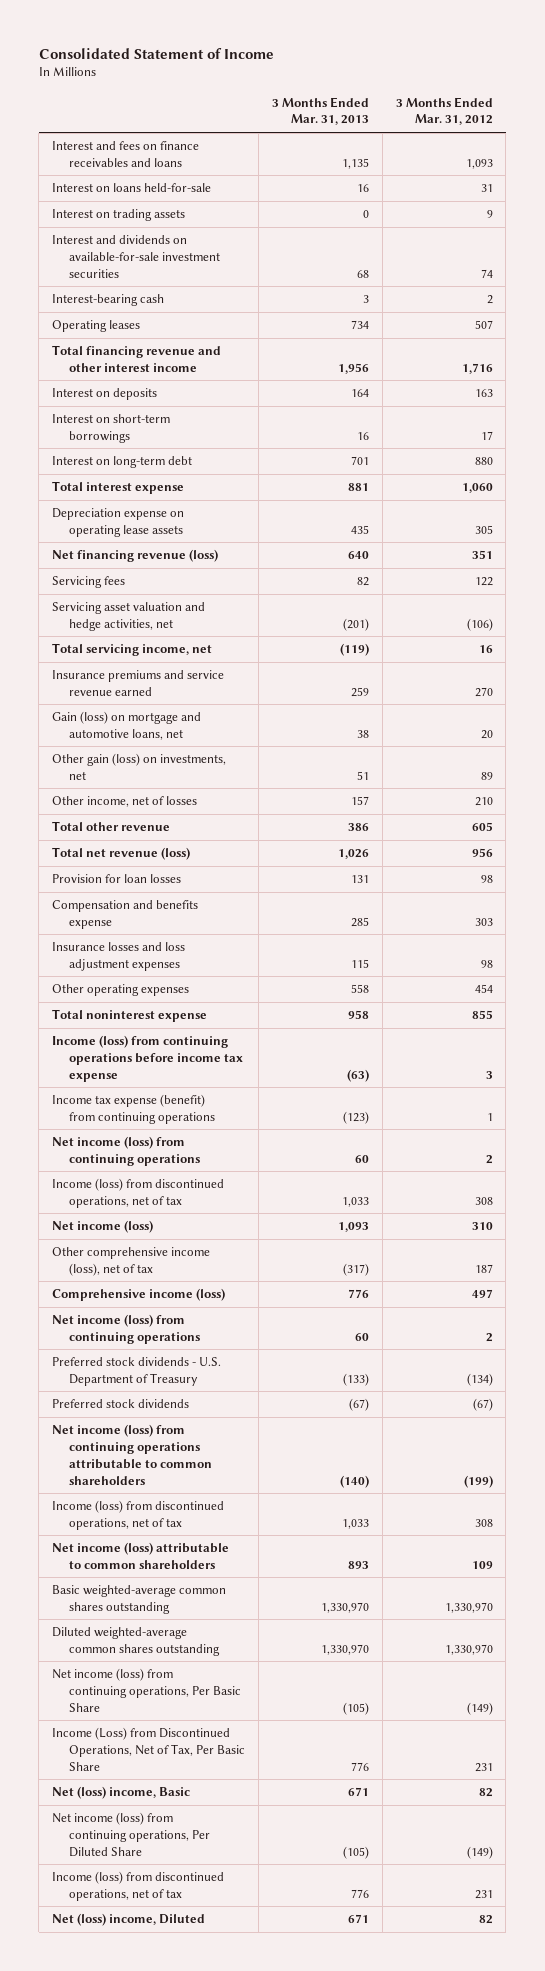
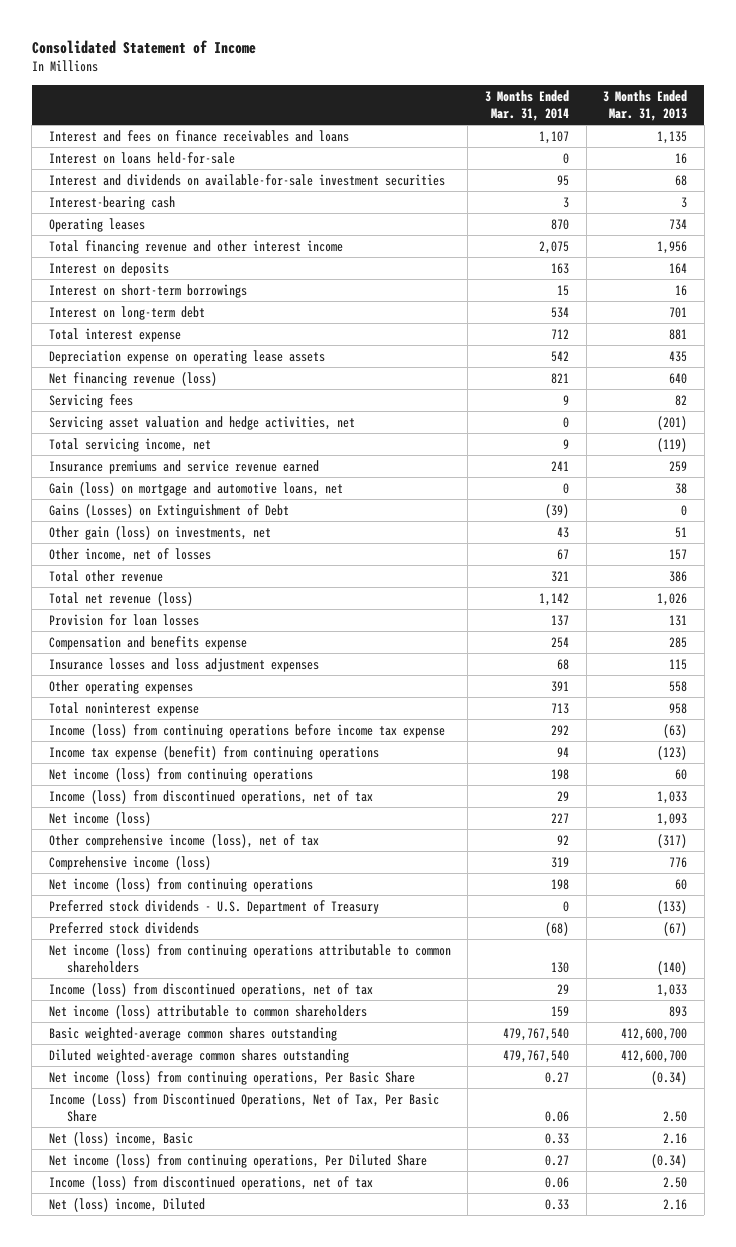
[395,96,493,126] 3 Months Ended Mar. 31, 2012 -> none
none -> [484,89,569,122] 3 Months Ended Mar. 31, 2014
[52,209,186,222] Interest on trading assets -> none
none -> [48,503,289,518] Gains (Losses) on Extinguishment of Debt
[320,1601,369,1613] 1,330,970 -> [621,1027,688,1041] 412,600,700
[320,1643,369,1655] 1,330,970 -> [621,1049,688,1063] 412,600,700
[342,1701,369,1715] (105) -> [651,1070,688,1085] (0.34)
[350,1761,369,1771] 776 -> [663,1111,688,1123] 2.50
[347,1787,369,1797] 671 -> [663,1132,688,1144] 2.16
[342,1845,369,1859] (105) -> [651,1153,688,1168] (0.34)
[350,1888,369,1898] 776 -> [663,1176,688,1188] 2.50
[347,1914,369,1924] 671 -> [663,1198,688,1210] 2.16

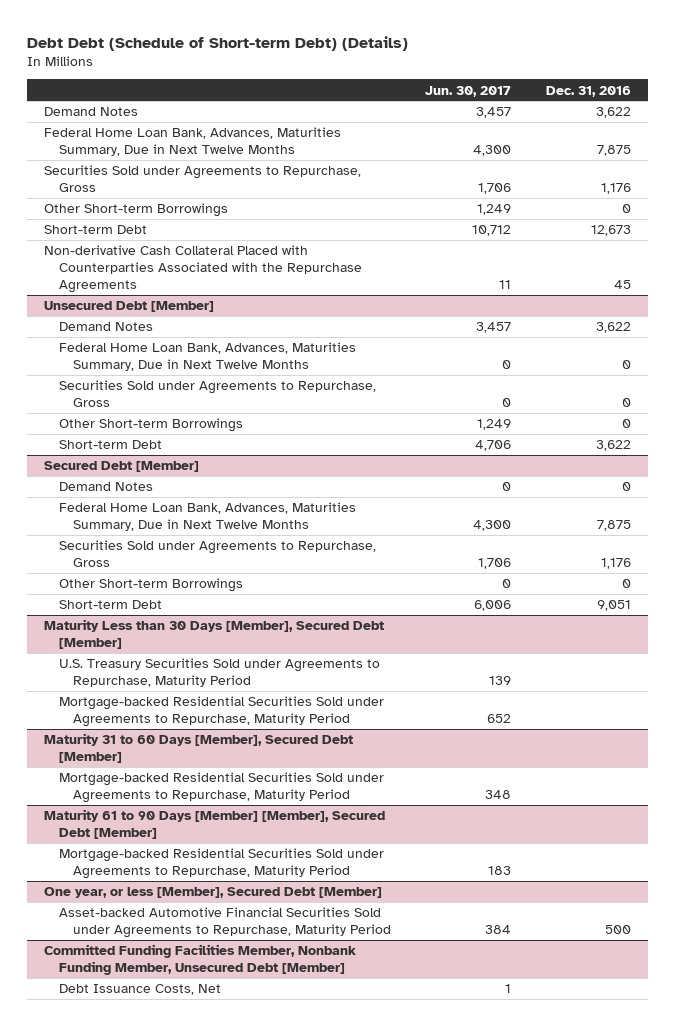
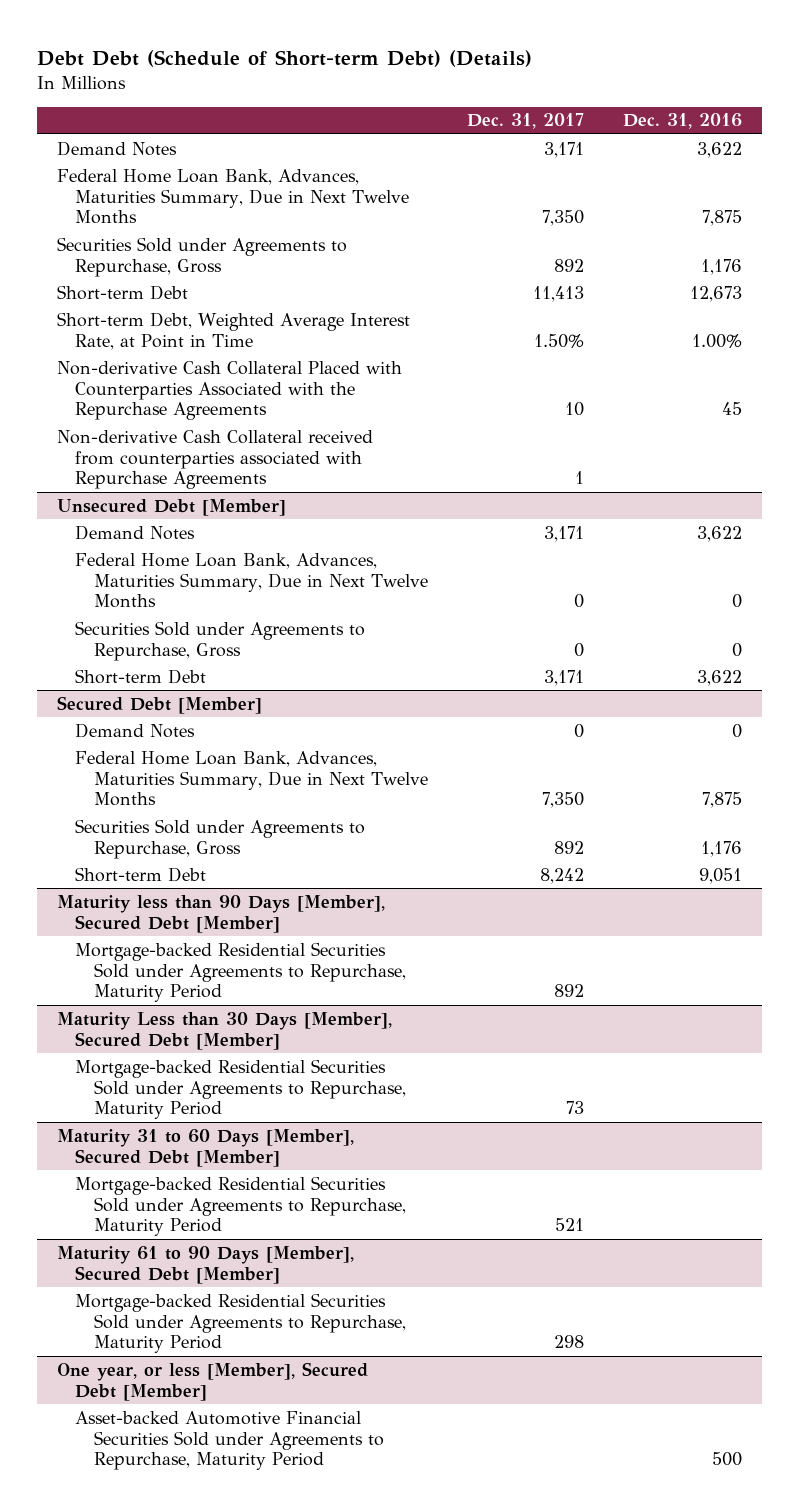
[425,85,512,97] Jun. 30, 2017 -> none
none -> [467,113,585,130] Dec. 31, 2017
[43,203,228,218] Other Short-term Borrowings -> none
none -> [56,311,410,350] Short-term Debt, Weighted Average Interest Rate, at Point in Time
none -> [56,429,373,490] Non-derivative Cash Collateral received from counterparties associated with Repurchase Agreements
[58,418,243,433] Other Short-term Borrowings -> none
[58,578,243,593] Other Short-term Borrowings -> none
none -> [56,894,385,933] Maturity less than 90 Days [Member], Secured Debt [Member]
none -> [75,941,406,1003] Mortgage-backed Residential Securities Sold under Agreements to Repurchase, Maturity Period
[58,658,380,688] U.S. Treasury Securities Sold under Agreements to Repurchase, Maturity Period -> none
[43,809,385,840] Maturity 61 to 90 Days [Member] [Member], Secured Debt [Member] -> [56,1245,354,1284] Maturity 61 to 90 Days [Member], Secured Debt [Member]
[43,944,356,976] Committed Funding Facilities Member, Nonbank Funding Member, Unsecured Debt [Member] -> none
[58,984,221,996] Debt Issuance Costs, Net -> none

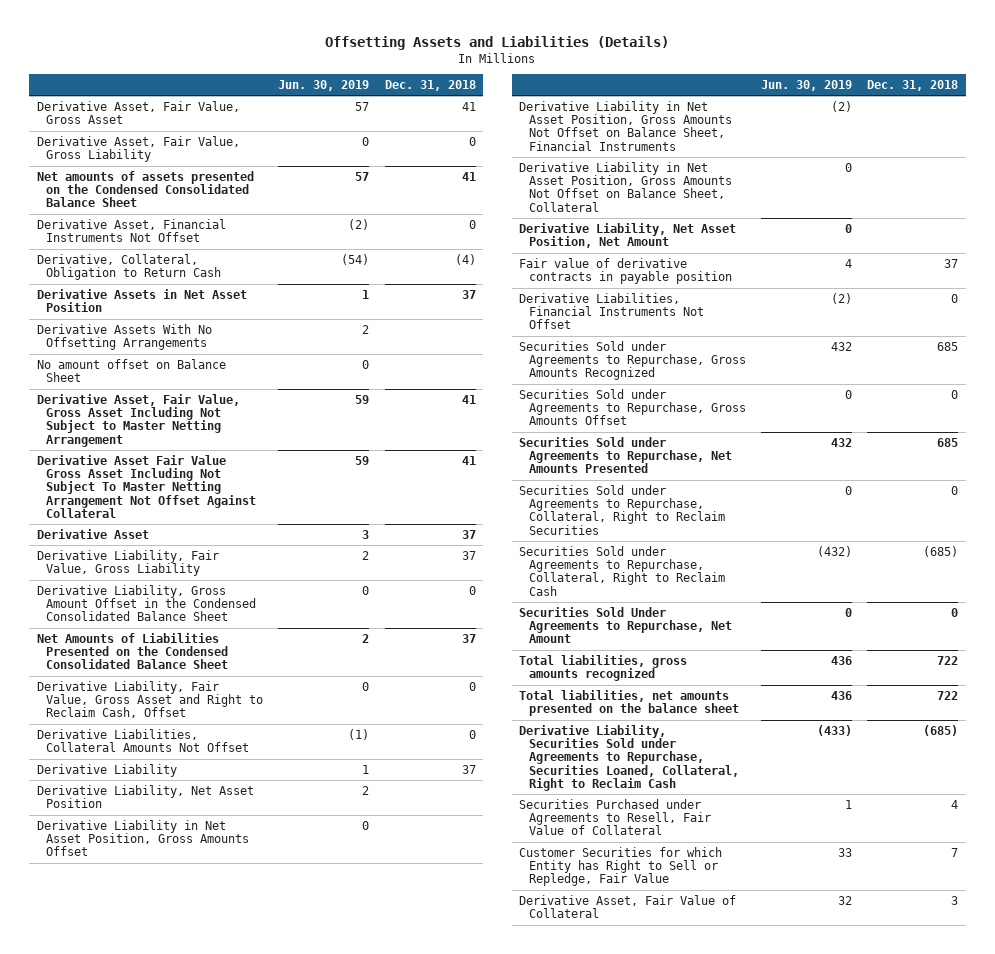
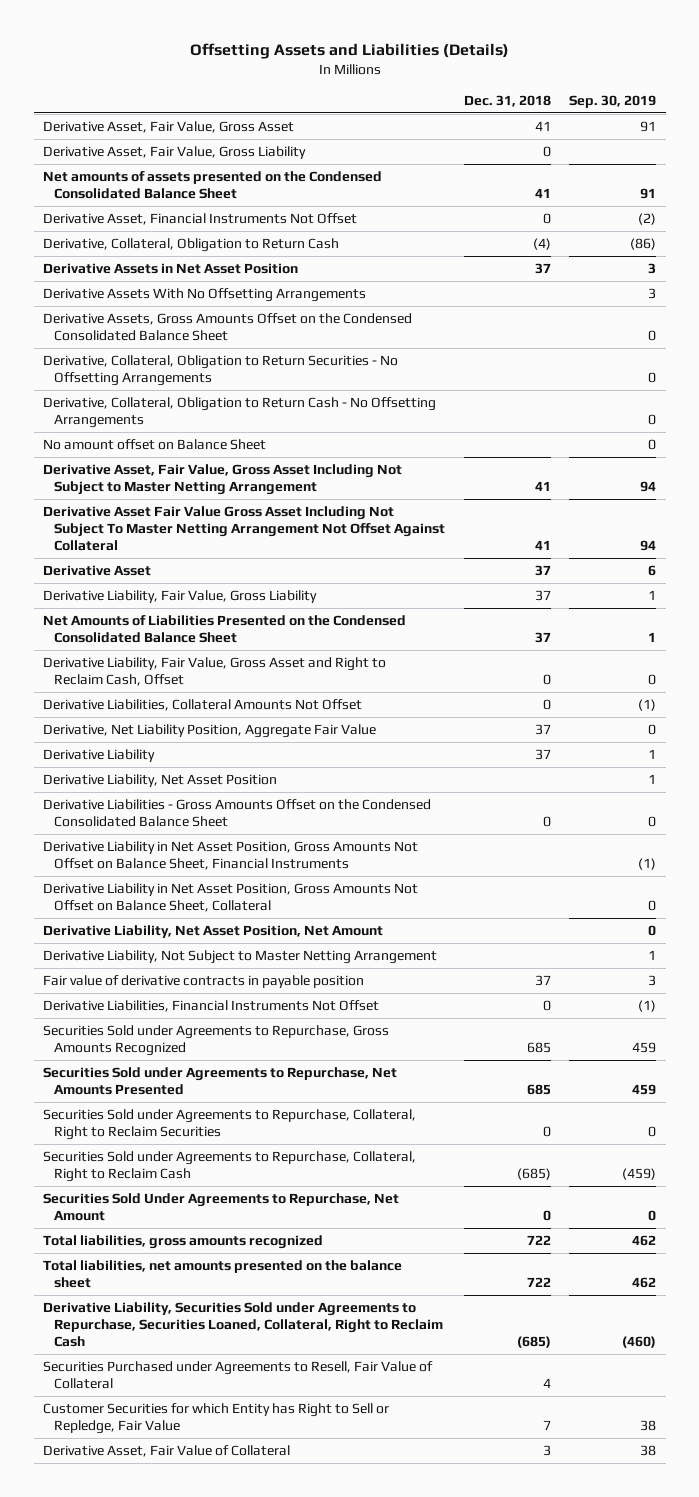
[278,80,370,92] Jun. 30, 2019 -> none
none -> [569,94,657,108] Sep. 30, 2019
none -> [42,312,412,342] Derivative Assets, Gross Amounts Offset on the Condensed Consolidated Balance Sheet
none -> [42,354,398,387] Derivative, Collateral, Obligation to Return Securities - No Offsetting Arrangements
none -> [42,396,436,429] Derivative, Collateral, Obligation to Return Cash - No Offsetting Arrangements
[36,584,257,622] Derivative Liability, Gross Amount Offset in the Condensed Consolidated Balance Sheet -> none
none -> [42,723,376,738] Derivative, Net Liability Position, Aggregate Fair Value
[36,819,250,857] Derivative Liability in Net Asset Position, Gross Amounts Offset -> none
none -> [42,798,431,828] Derivative Liabilities - Gross Amounts Offset on the Condensed Consolidated Balance Sheet
none -> [42,949,437,964] Derivative Liability, Not Subject to Master Netting Arrangement
[519,388,747,426] Securities Sold under Agreements to Repurchase, Gross Amounts Offset -> none

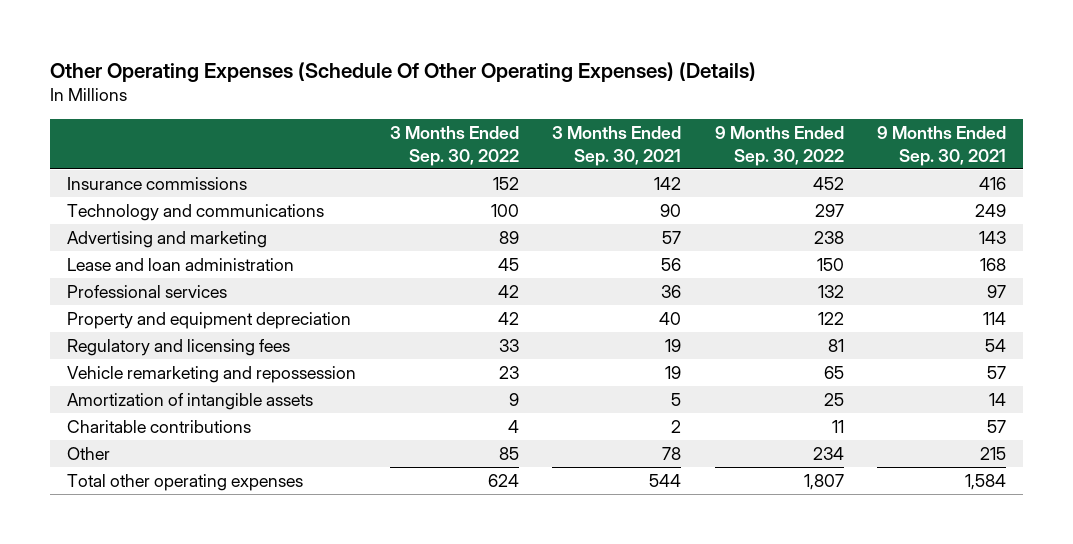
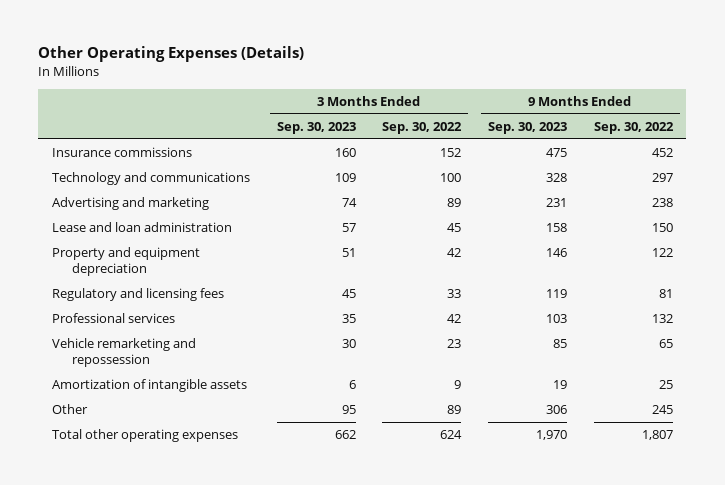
[50,61,757,82] Other Operating Expenses (Schedule Of Other Operating Expenses) (Details) -> [38,46,305,63] Other Operating Expenses (Details)
[552,125,682,166] 3 Months Ended Sep. 30, 2021 -> none
[877,125,1007,166] 9 Months Ended Sep. 30, 2021 -> none
none -> [276,121,356,134] Sep. 30, 2023
none -> [488,121,568,134] Sep. 30, 2023
[66,284,227,298] Professional services -> [51,313,175,324] Professional services
[66,419,251,433] Charitable contributions -> none
[498,446,519,460] 85 -> [447,405,462,415] 89
[812,446,844,460] 234 -> [651,405,673,415] 245

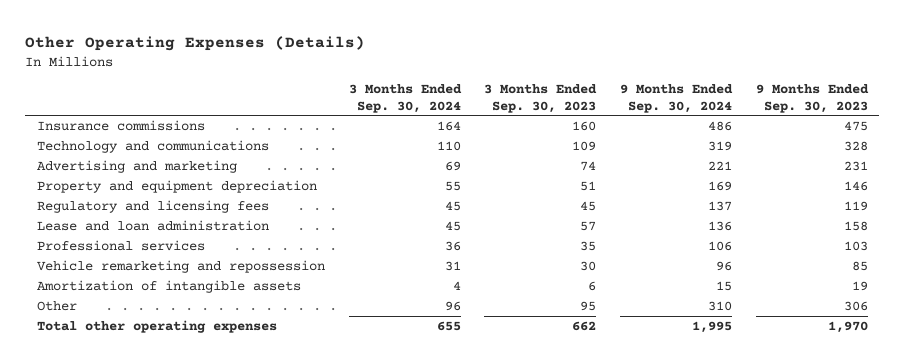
[382,121,463,134] Sep. 30, 2022 -> none
[593,121,674,134] Sep. 30, 2022 -> none
none -> [348,84,462,113] 3 Months Ended Sep. 30, 2024
none -> [619,84,733,113] 9 Months Ended Sep. 30, 2024
[51,222,232,233] Lease and loan administration -> [37,219,270,231] Lease and loan administration

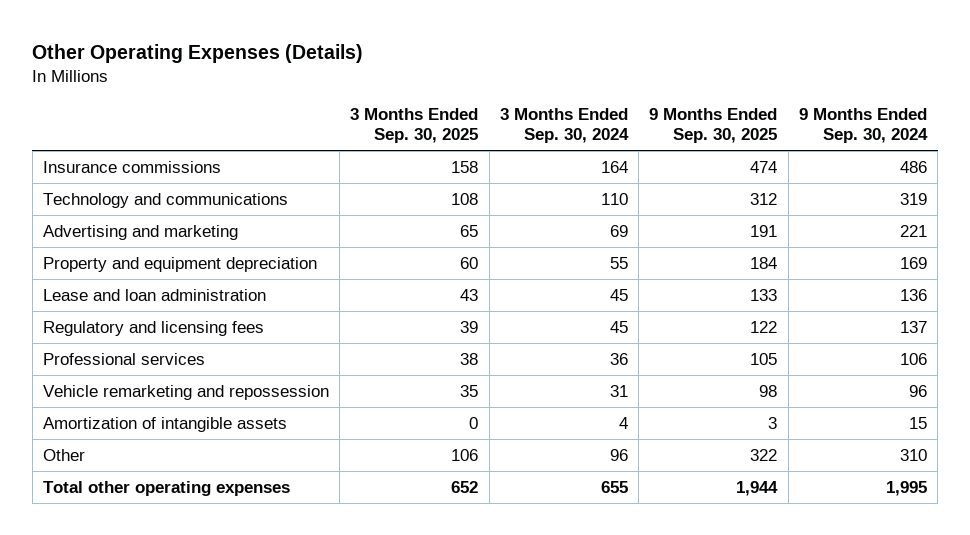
[484,84,598,113] 3 Months Ended Sep. 30, 2023 -> none
[755,84,869,113] 9 Months Ended Sep. 30, 2023 -> none
none -> [350,108,479,144] 3 Months Ended Sep. 30, 2025
none -> [649,108,778,144] 9 Months Ended Sep. 30, 2025
[37,199,270,213] Regulatory and licensing fees -> [42,320,264,336] Regulatory and licensing fees

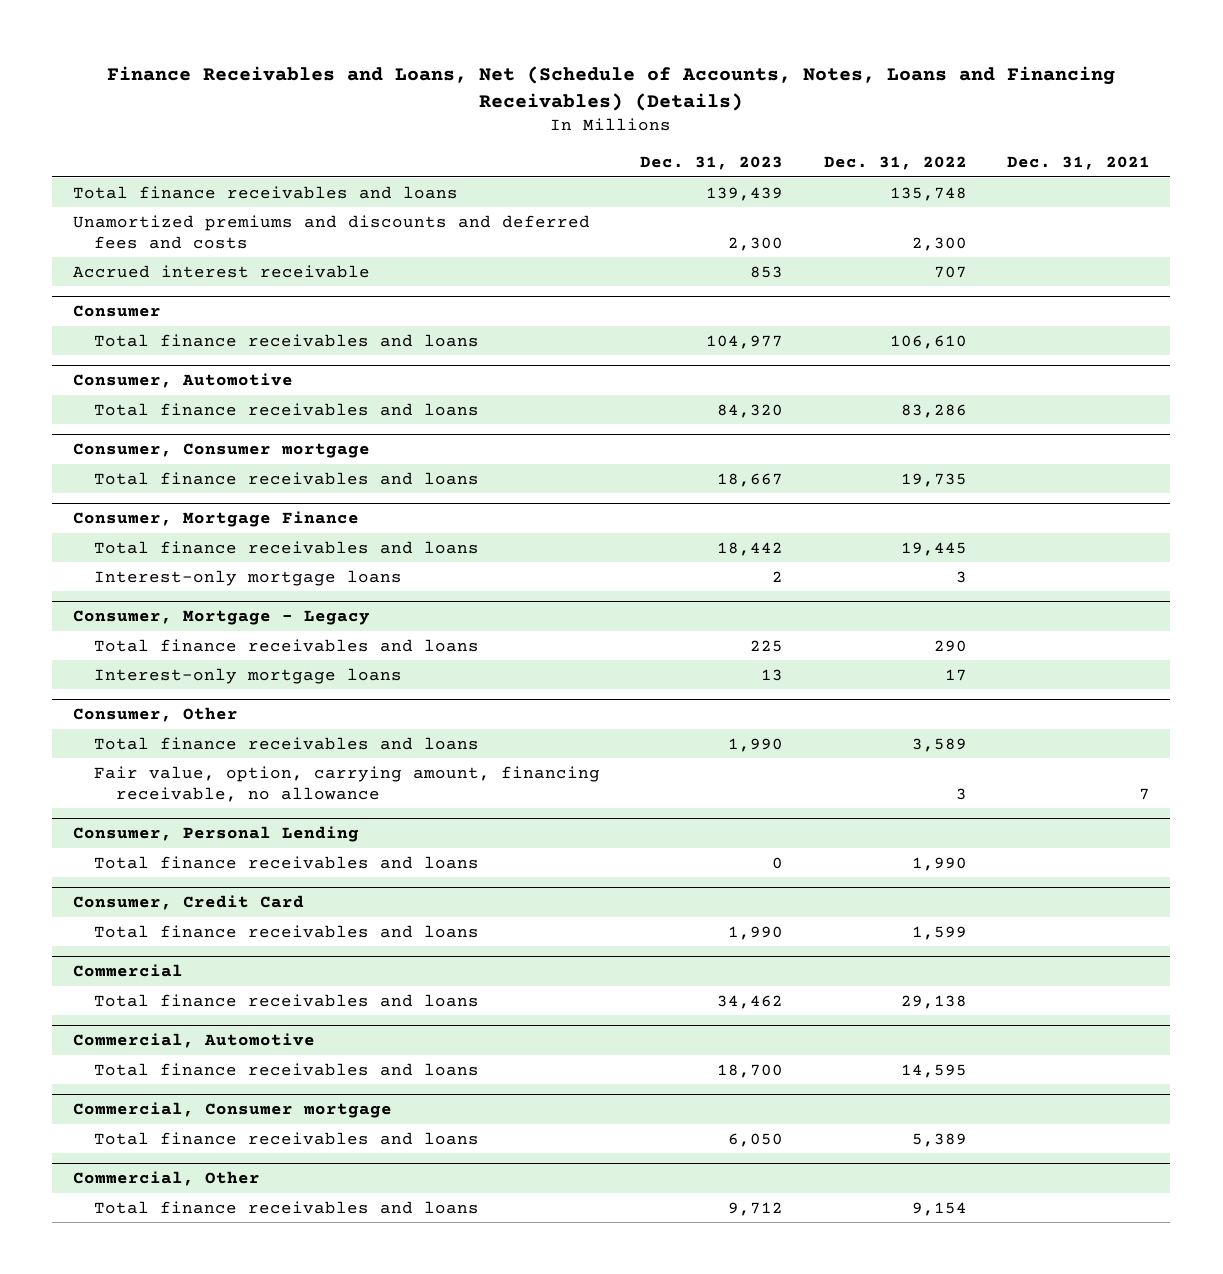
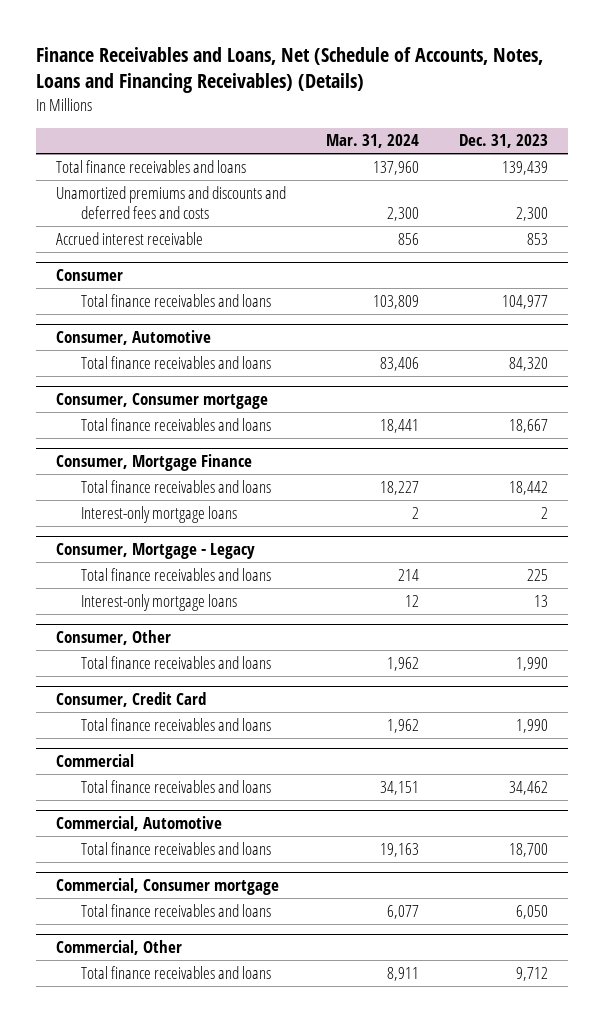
[823,156,967,171] Dec. 31, 2022 -> none
[1006,156,1150,171] Dec. 31, 2021 -> none
none -> [325,134,419,149] Mar. 31, 2024
[94,765,601,802] Fair value, option, carrying amount, financing receivable, no allowance -> none
[72,826,359,843] Consumer, Personal Lending -> none
[94,855,480,869] Total finance receivables and loans -> none

